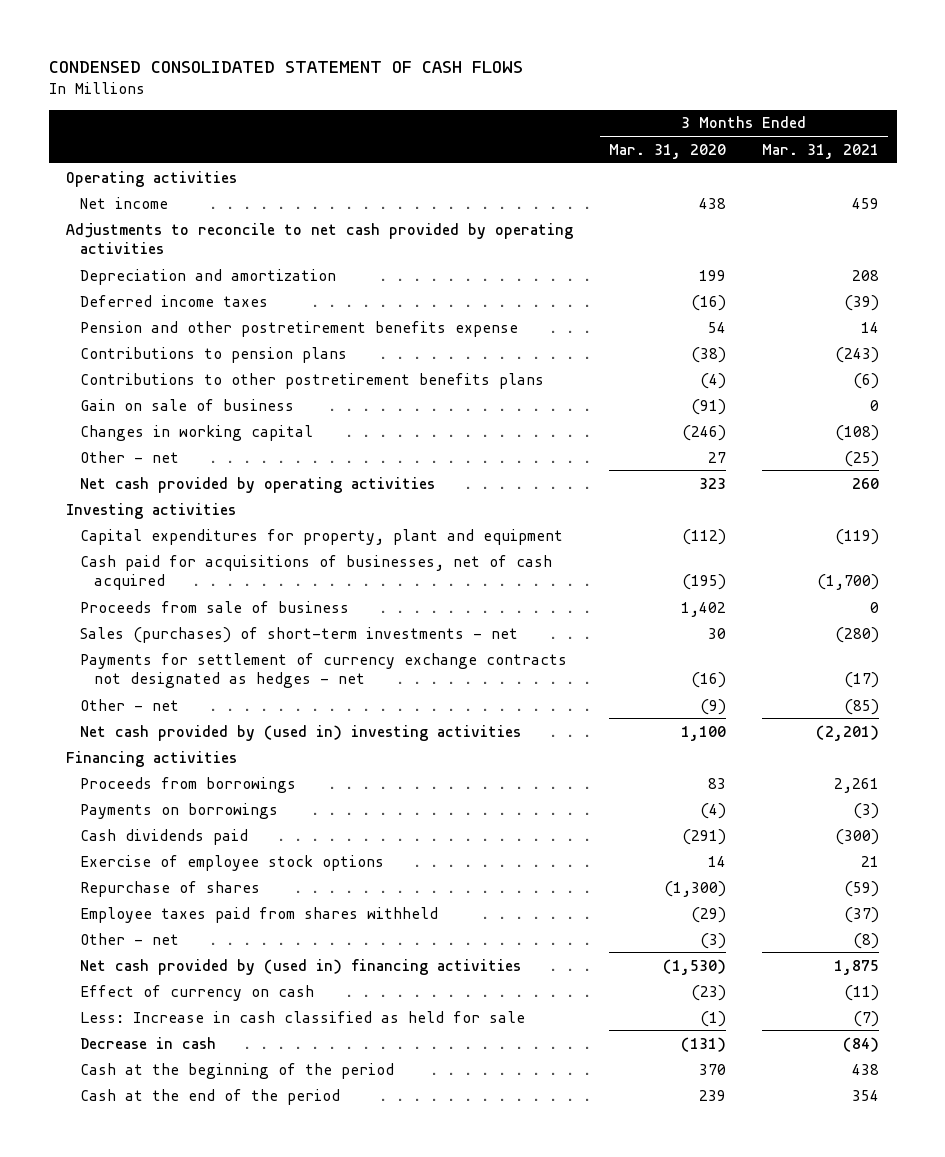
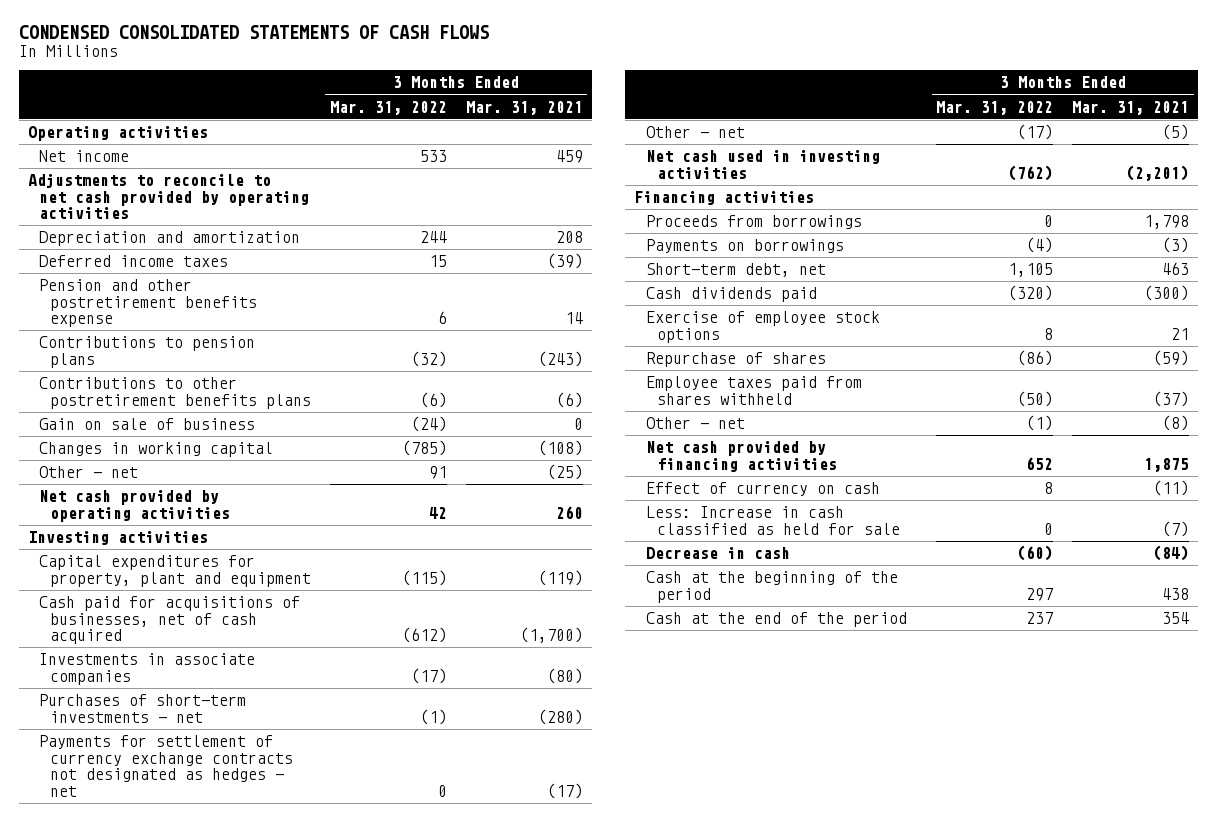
[48,60,523,73] CONDENSED CONSOLIDATED STATEMENT OF CASH FLOWS -> [18,25,489,40] CONDENSED CONSOLIDATED STATEMENTS OF CASH FLOWS
[609,143,727,159] Mar. 31, 2020 -> none
none -> [329,100,447,115] Mar. 31, 2022
[80,600,350,613] Proceeds from sale of business -> none
none -> [39,653,256,685] Investments in associate companies
[80,626,519,643] Sales (purchases) of short-term investments - net -> [39,694,247,723] Purchases of short-term investments - net
[843,698,879,715] (85) -> [1162,124,1190,141] (5)
[80,724,522,741] Net cash provided by (used in) investing activities -> [645,150,880,179] Net cash used in investing activities
[833,777,879,793] 2,261 -> [1144,215,1190,230] 1,798
none -> [645,263,826,278] Short-term debt, net
[80,958,522,975] Net cash provided by (used in) financing activities -> [645,441,837,472] Net cash provided by financing activities

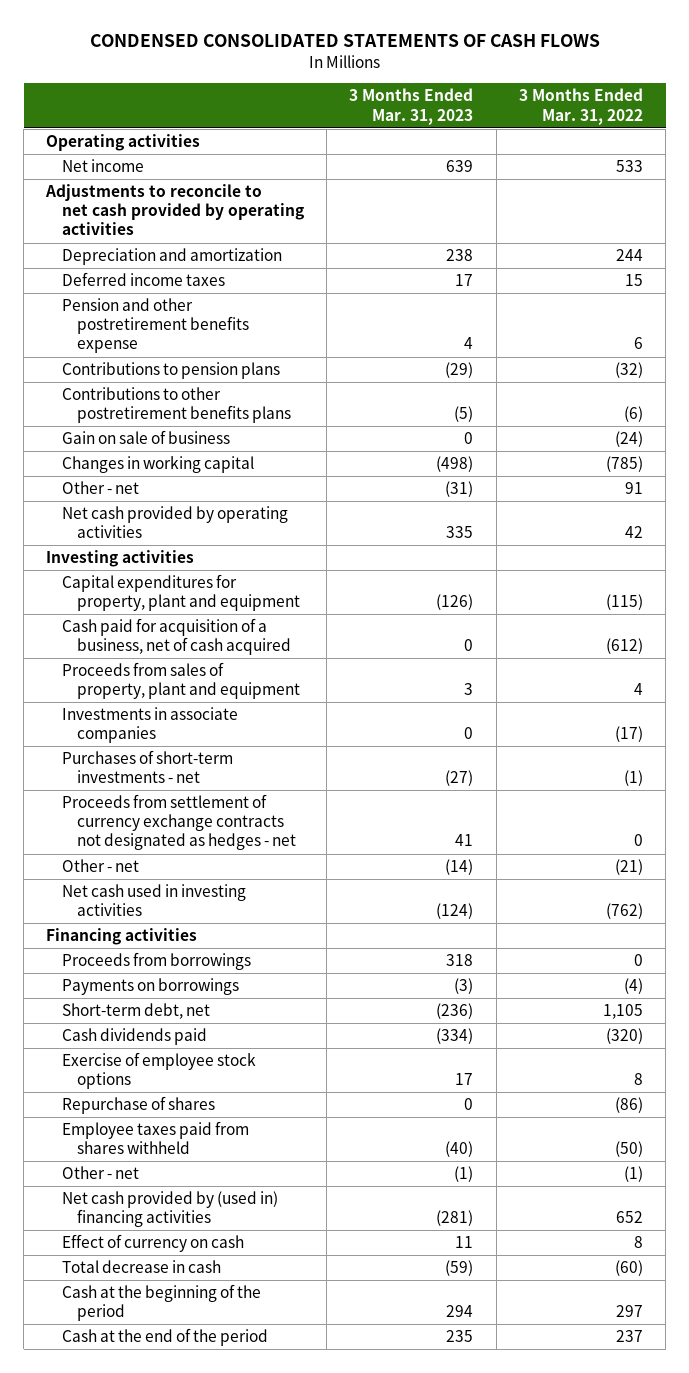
[465,100,583,115] Mar. 31, 2021 -> none
none -> [349,88,474,125] 3 Months Ended Mar. 31, 2023
[39,596,301,645] Cash paid for acquisitions of businesses, net of cash acquired -> [61,618,291,656] Cash paid for acquisition of a business, net of cash acquired
none -> [61,662,300,700] Proceeds from sales of property, plant and equipment
[39,735,294,797] Payments for settlement of currency exchange contracts not designated as hedges - net -> [61,794,296,851] Proceeds from settlement of currency exchange contracts not designated as hedges - net
[1017,124,1054,141] (17) -> [614,859,643,876] (21)
[645,441,837,472] Net cash provided by financing activities -> [61,1191,278,1228] Net cash provided by (used in) financing activities
[645,506,900,535] Less: Increase in cash classified as held for sale -> none
[645,547,790,560] Decrease in cash -> [61,1260,221,1274] Total decrease in cash

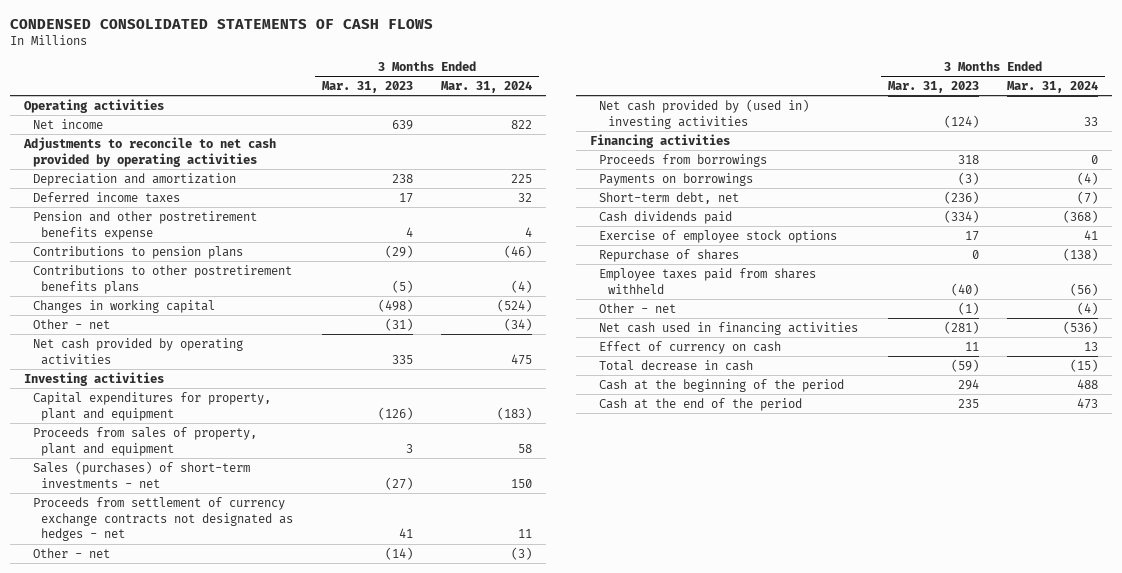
[518,88,643,125] 3 Months Ended Mar. 31, 2022 -> none
none -> [440,80,532,93] Mar. 31, 2024
[61,430,230,445] Gain on sale of business -> none
[61,618,291,656] Cash paid for acquisition of a business, net of cash acquired -> none
[61,707,238,744] Investments in associate companies -> none
[61,750,233,784] Purchases of short-term investments - net -> [32,460,250,488] Sales (purchases) of short-term investments - net
[61,884,246,917] Net cash used in investing activities -> [599,98,810,129] Net cash provided by (used in) investing activities
[61,1191,278,1228] Net cash provided by (used in) financing activities -> [599,321,859,335] Net cash used in financing activities

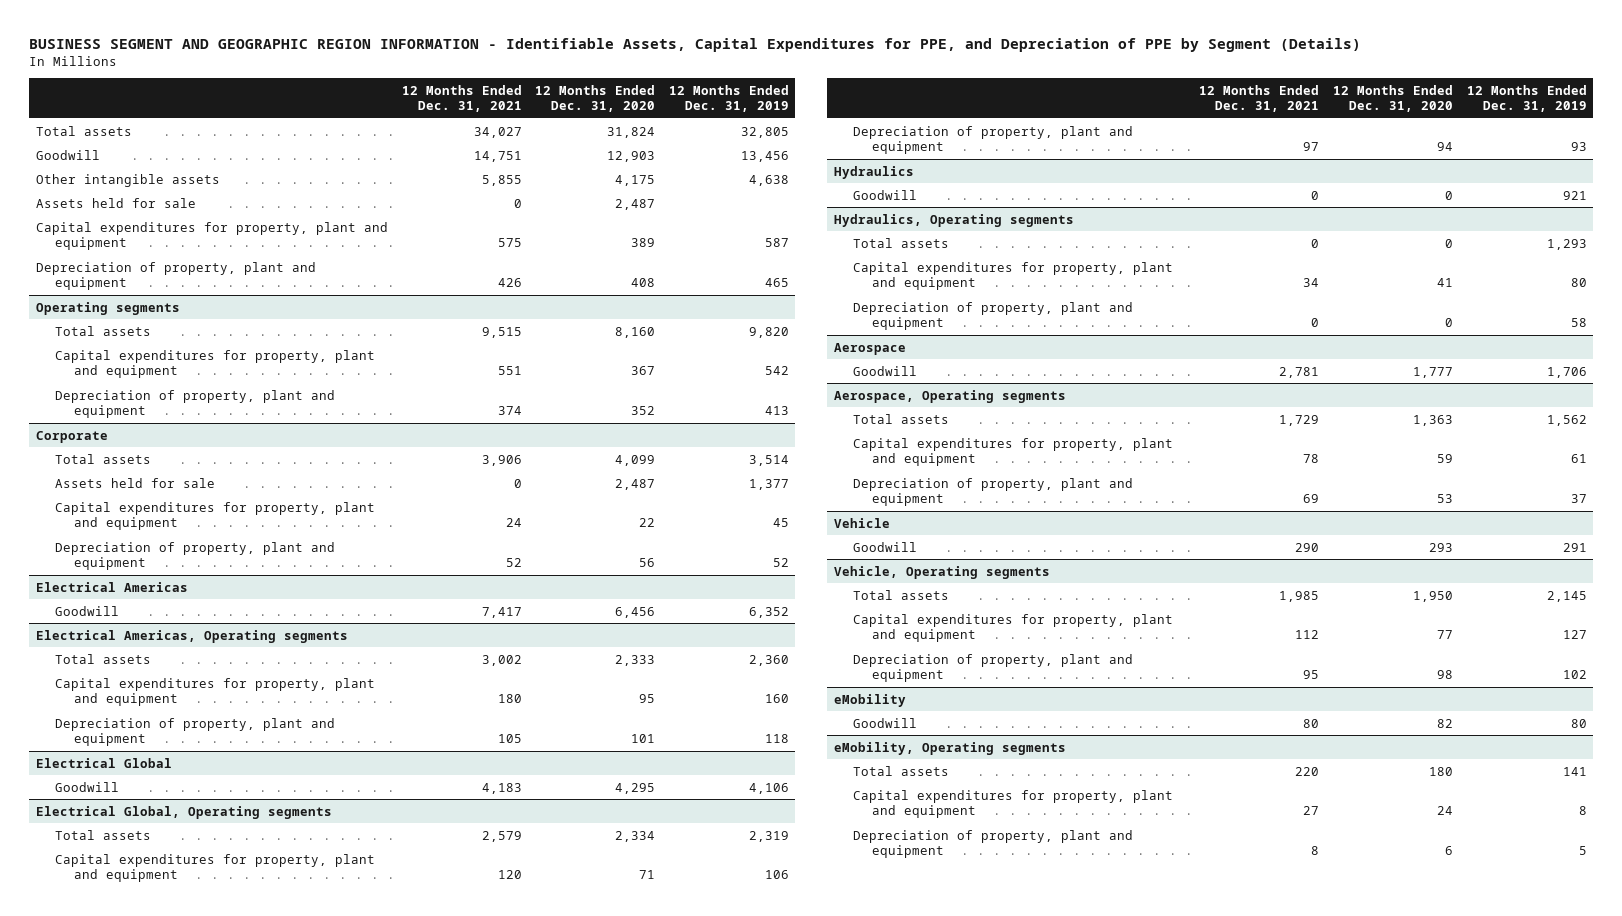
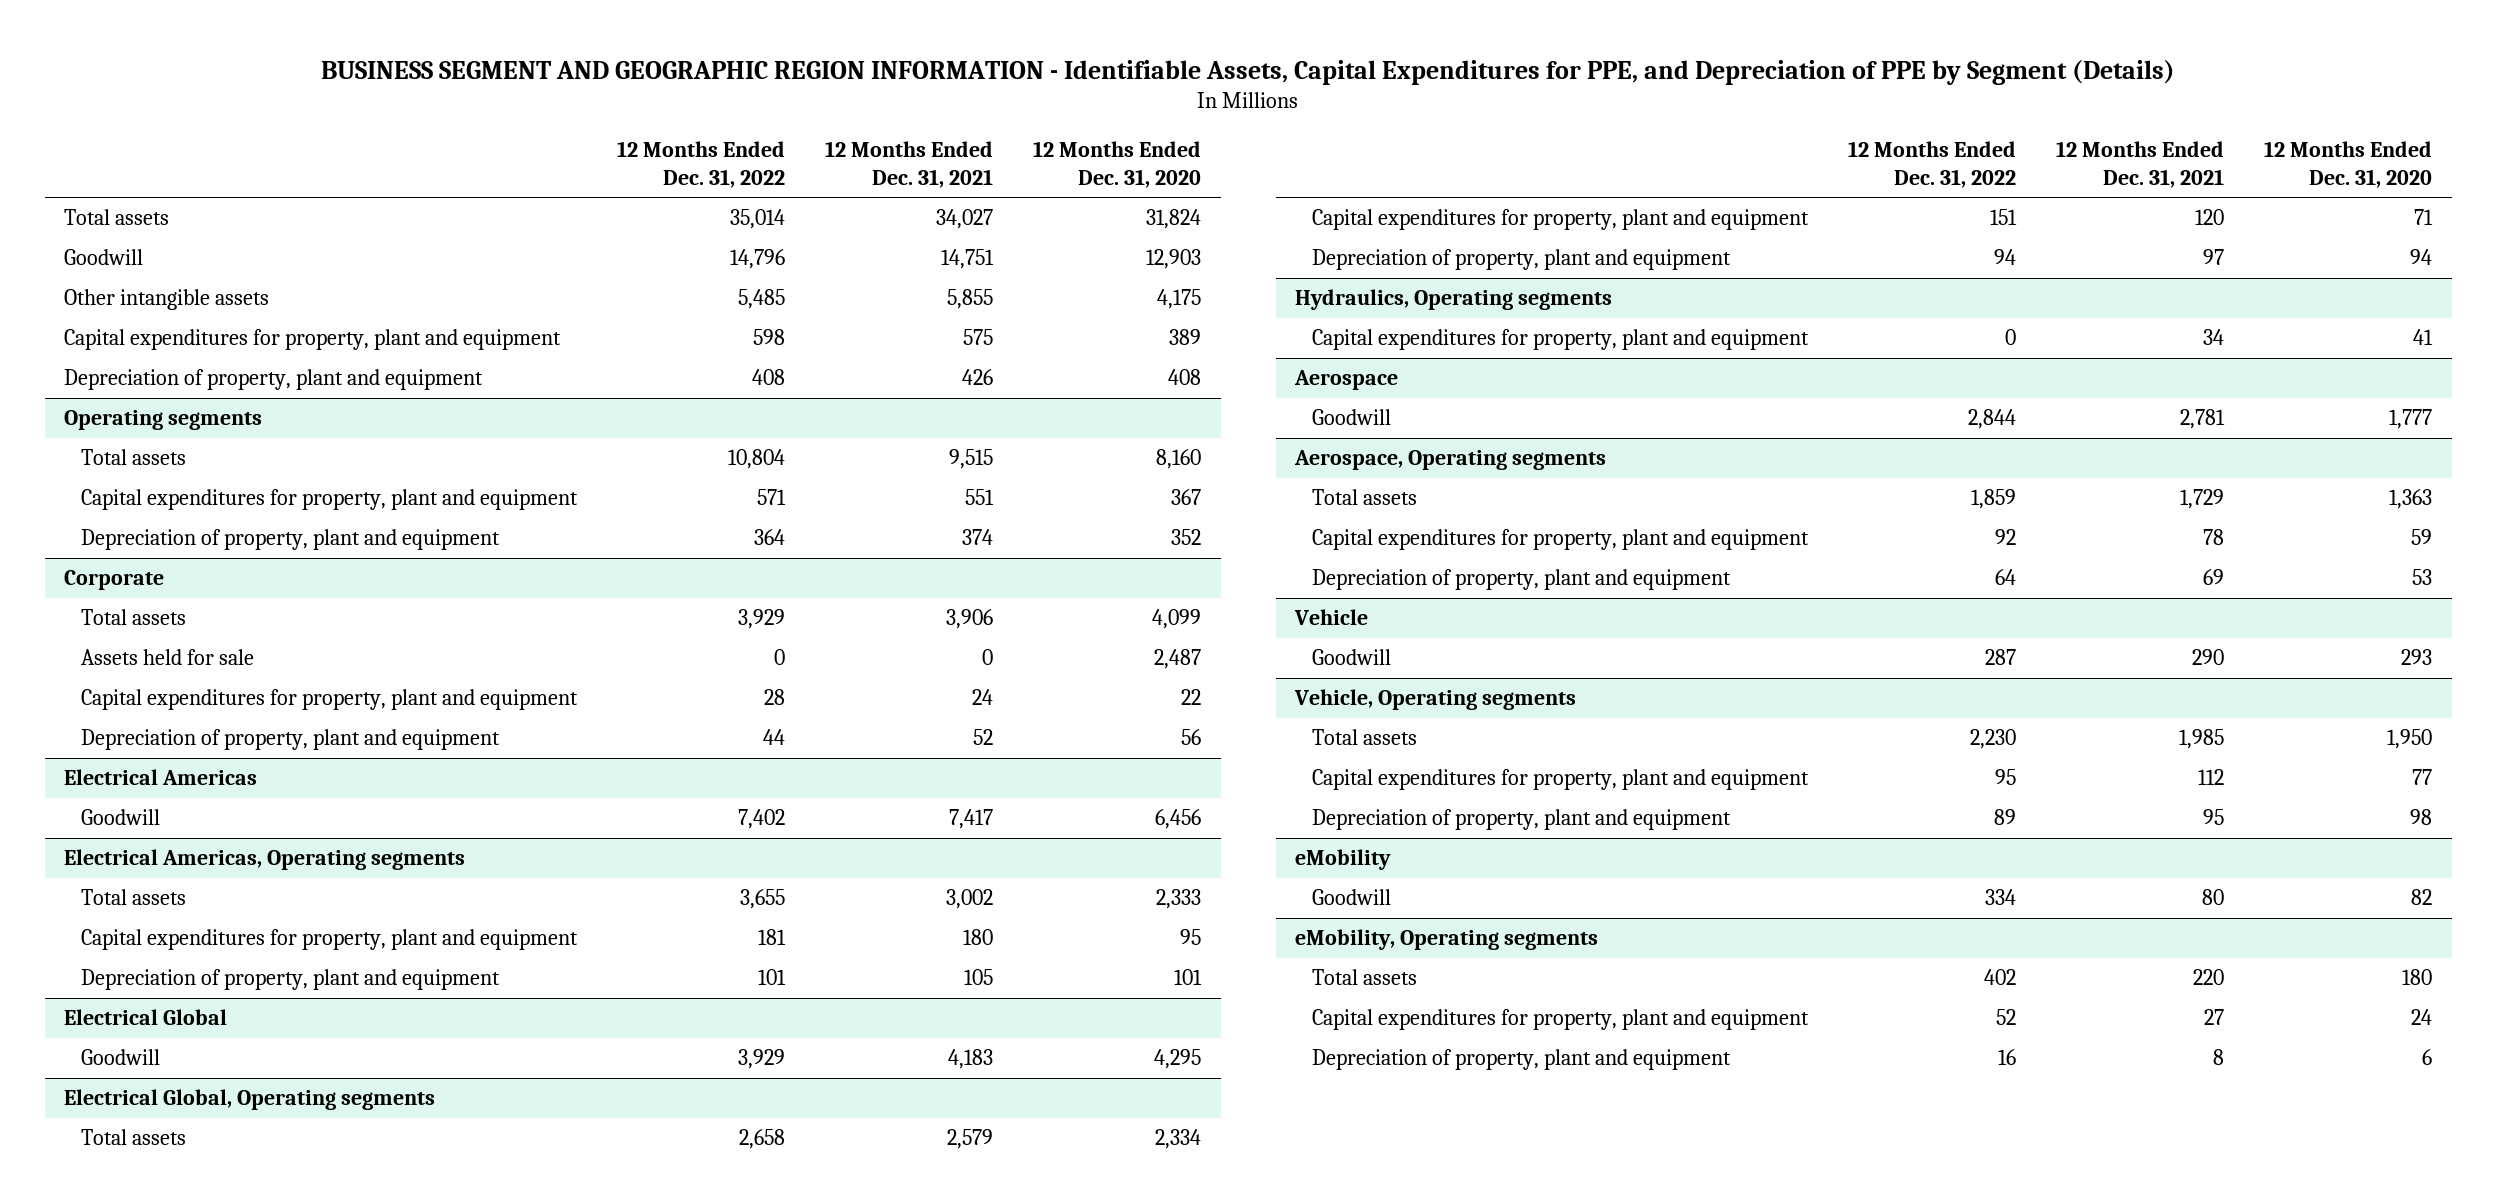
[668,84,789,113] 12 Months Ended Dec. 31, 2019 -> none
none -> [617,141,786,188] 12 Months Ended Dec. 31, 2022
[35,197,196,208] Assets held for sale -> none
[833,165,914,179] Hydraulics -> none
[852,189,917,200] Goodwill -> none
[852,237,949,248] Total assets -> none
[852,301,1133,330] Depreciation of property, plant and equipment -> none

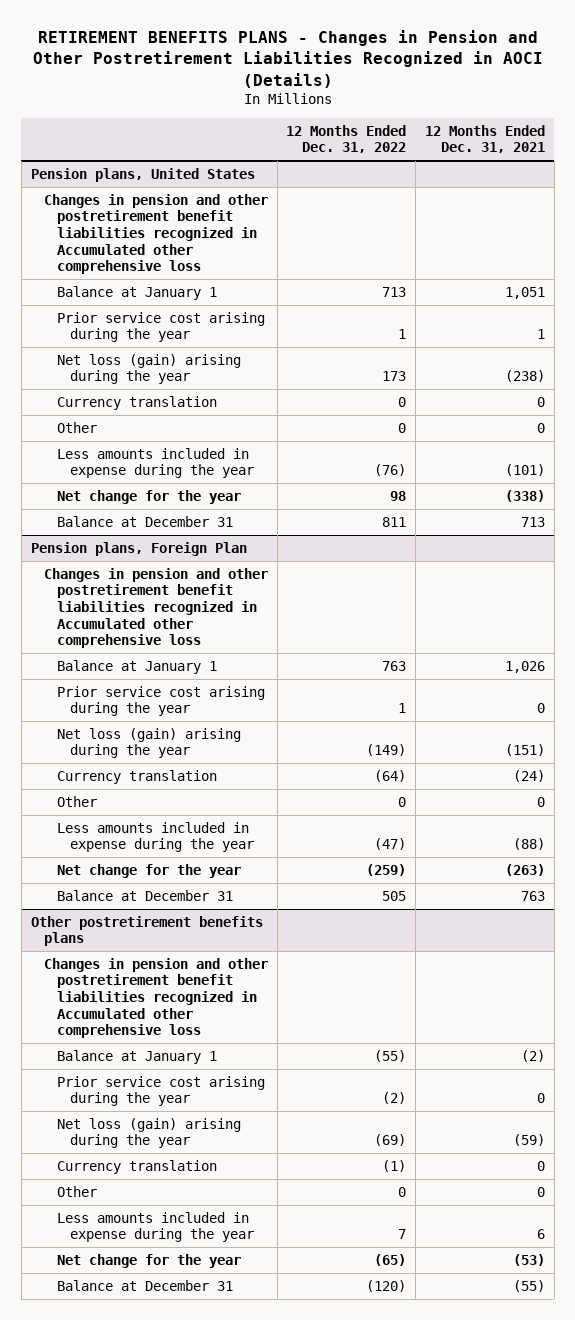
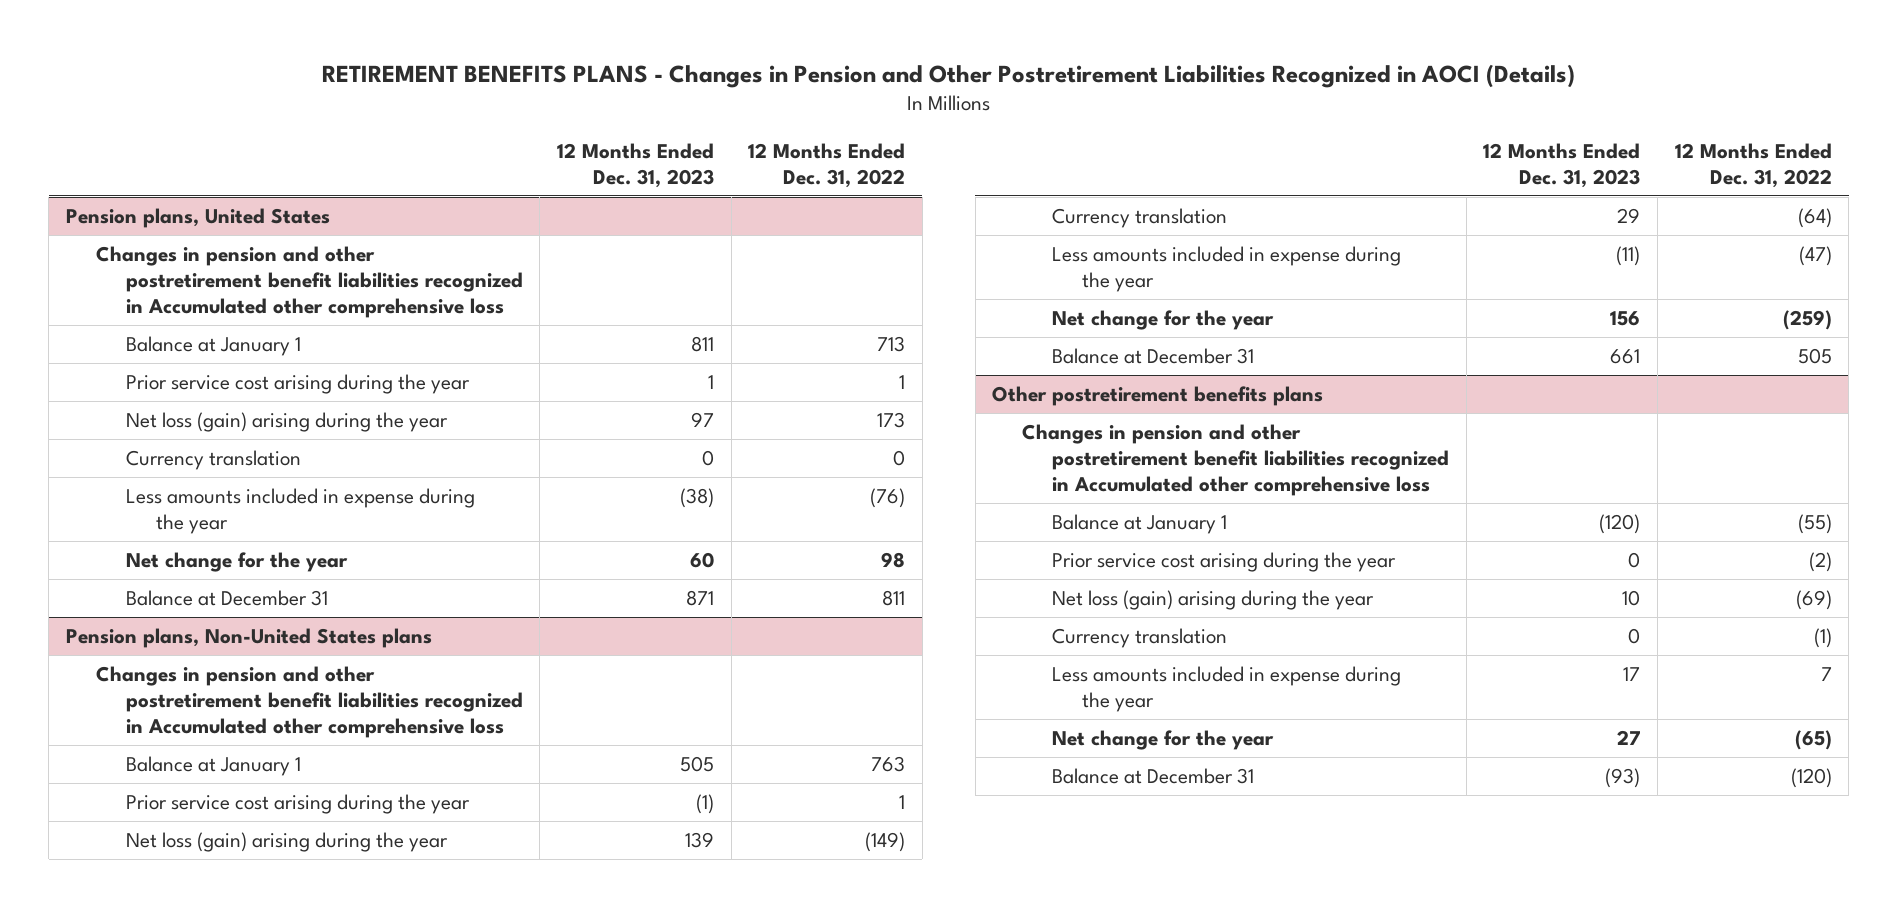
[424,124,545,154] 12 Months Ended Dec. 31, 2021 -> none
none -> [556,142,714,188] 12 Months Ended Dec. 31, 2023
[56,421,97,433] Other -> none
[30,541,247,556] Pension plans, Foreign Plan -> none
none -> [66,627,433,648] Pension plans, Non-United States plans
[56,795,97,807] Other -> none
[56,1185,97,1197] Other -> none

